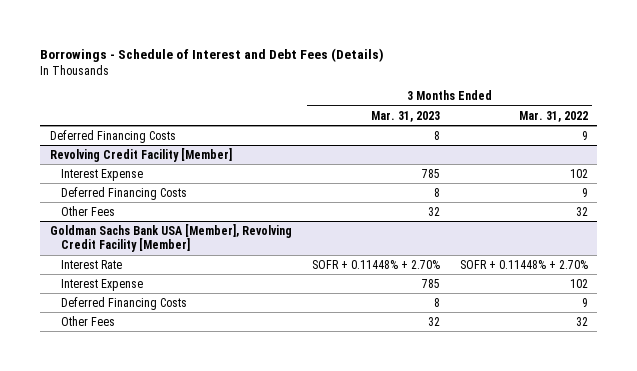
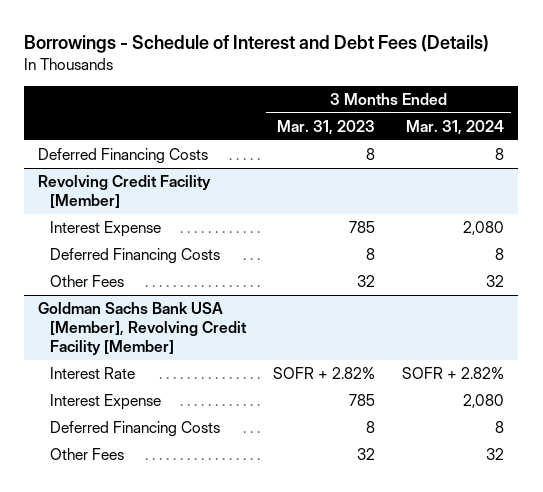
[518,110,588,122] Mar. 31, 2022 -> none
none -> [406,119,505,135] Mar. 31, 2024
[311,259,440,269] SOFR + 0.11448% + 2.70% -> [273,367,376,380] SOFR + 2.82%

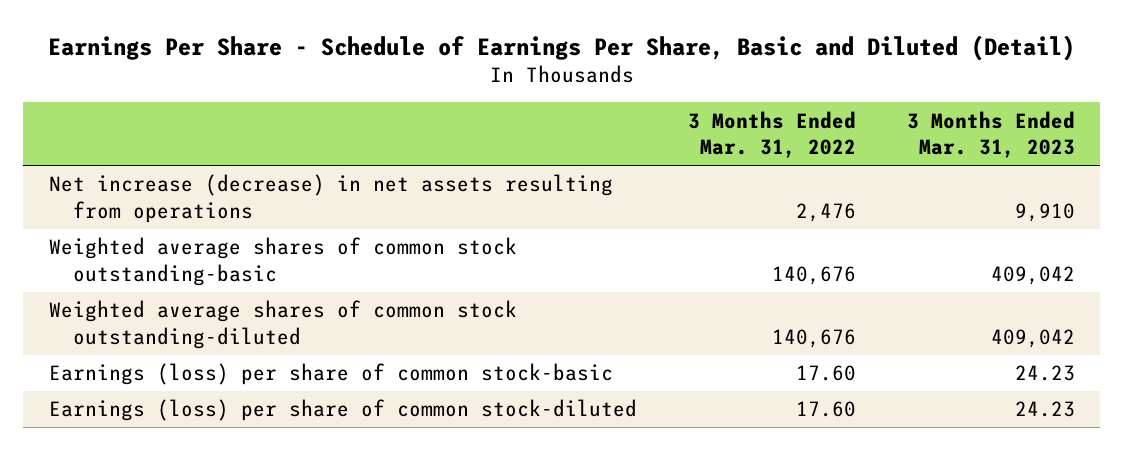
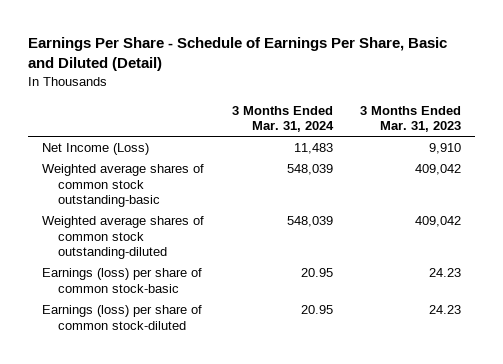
[687,110,856,159] 3 Months Ended Mar. 31, 2022 -> none
none -> [231,105,334,133] 3 Months Ended Mar. 31, 2024
[48,174,613,223] Net increase (decrease) in net assets resulting from operations -> [41,143,149,156] Net Income (Loss)

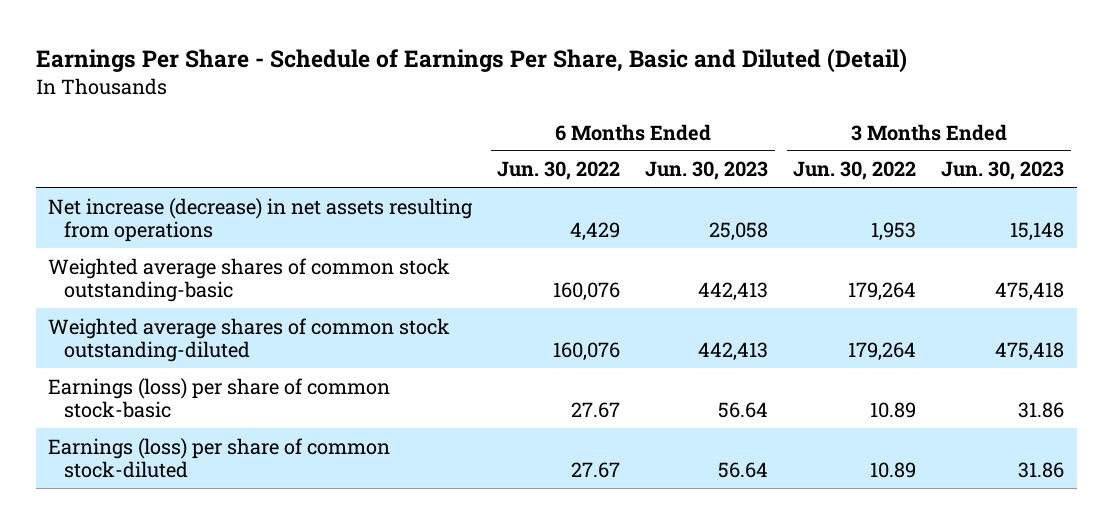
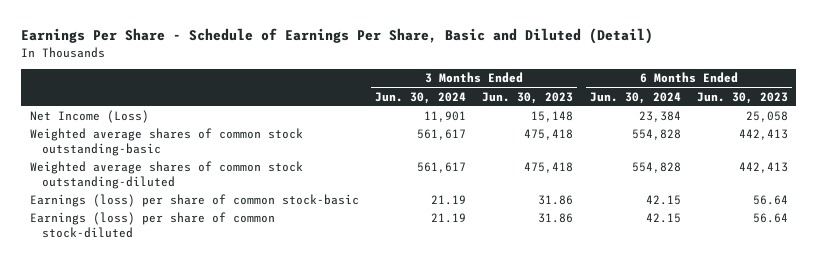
[497,161,621,181] Jun. 30, 2022 -> none
[793,161,917,181] Jun. 30, 2022 -> none
none -> [374,91,466,104] Jun. 30, 2024
none -> [589,91,681,104] Jun. 30, 2024
[48,197,474,242] Net increase (decrease) in net assets resulting from operations -> [29,110,149,124] Net Income (Loss)

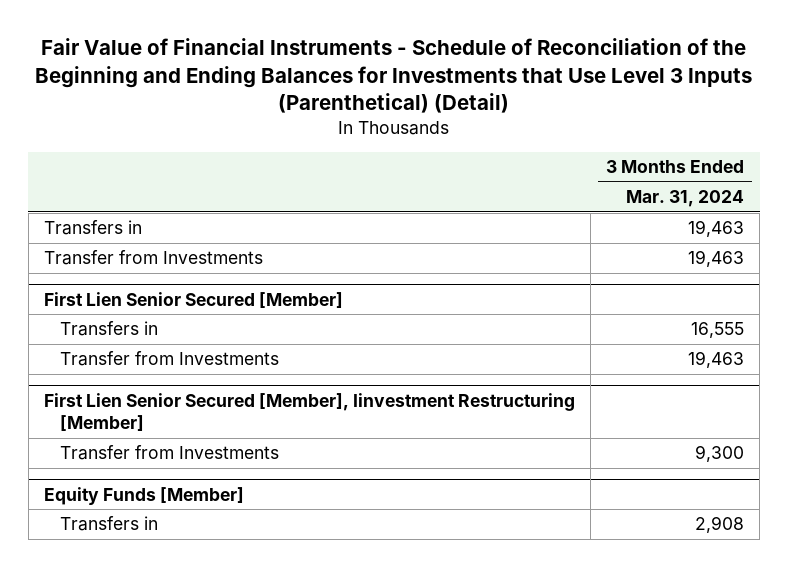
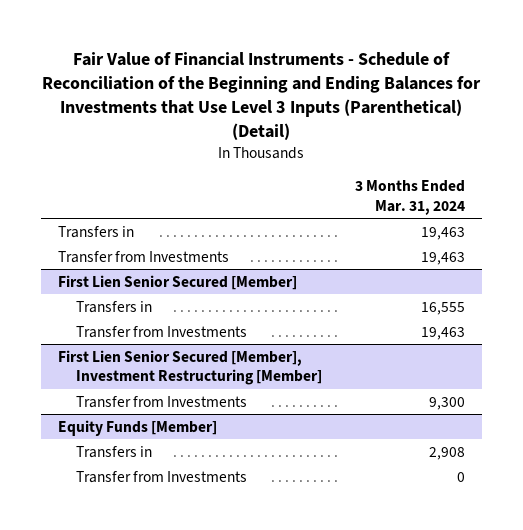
[43,392,575,432] First Lien Senior Secured [Member], Iinvestment Restructuring [Member] -> [57,349,322,386] First Lien Senior Secured [Member], Investment Restructuring [Member]
none -> [75,470,247,483] Transfer from Investments

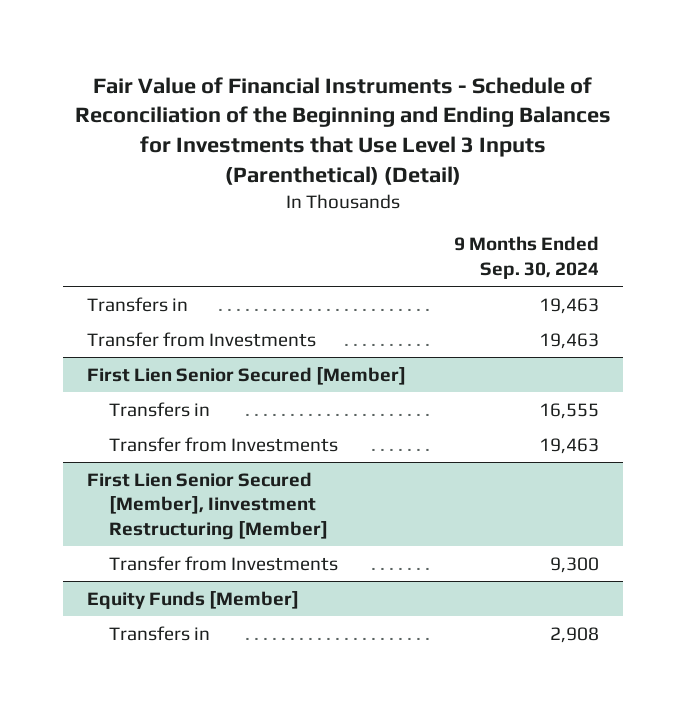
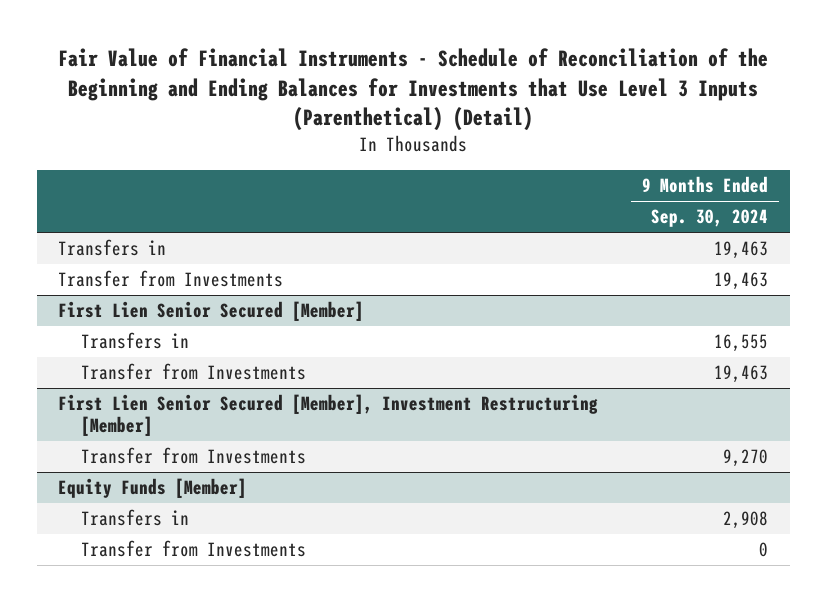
[87,471,328,540] First Lien Senior Secured [Member], Iinvestment Restructuring [Member] -> [58,394,599,437] First Lien Senior Secured [Member], Investment Restructuring [Member]
[550,556,600,573] 9,300 -> [722,449,768,468] 9,270
none -> [80,540,306,558] Transfer from Investments

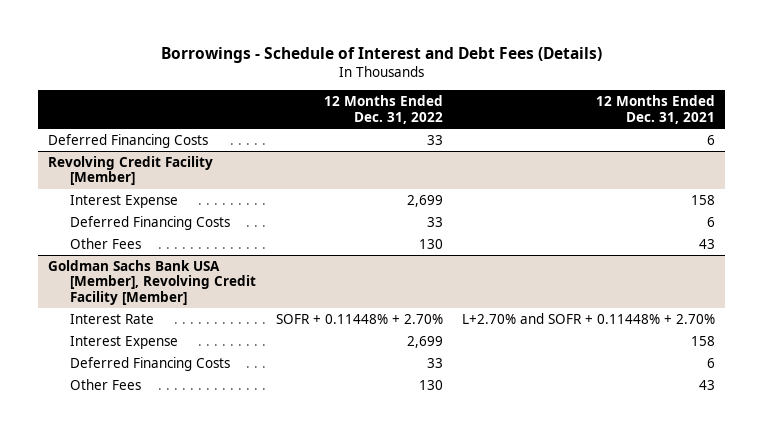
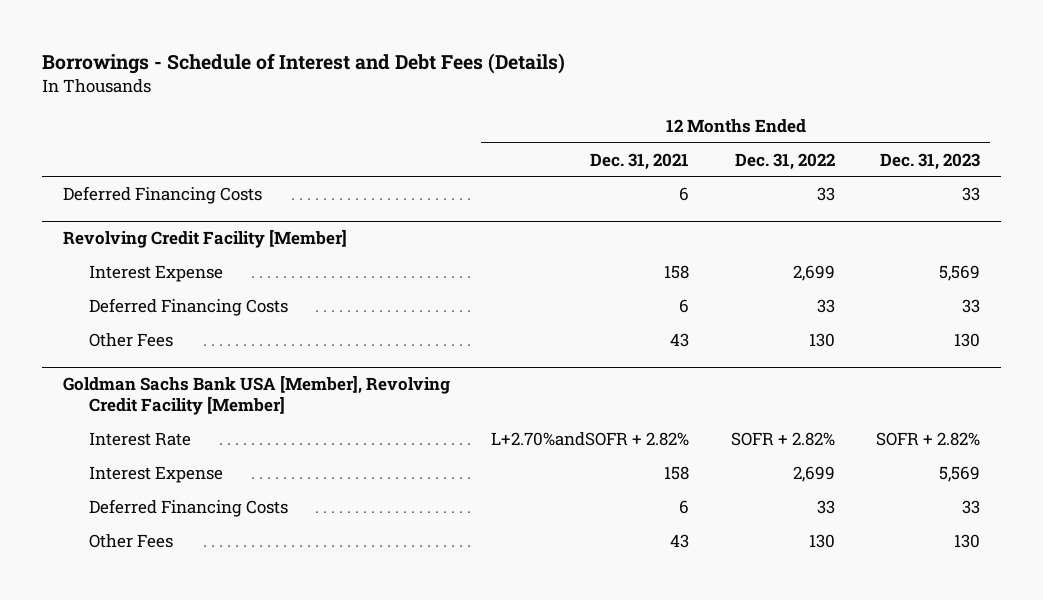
none -> [879,152,980,170] Dec. 31, 2023
[275,313,443,324] SOFR + 0.11448% + 2.70% -> [730,432,835,447] SOFR + 2.82%
[462,312,716,324] L+2.70% and SOFR + 0.11448% + 2.70% -> [491,432,690,447] L+2.70%andSOFR + 2.82%

